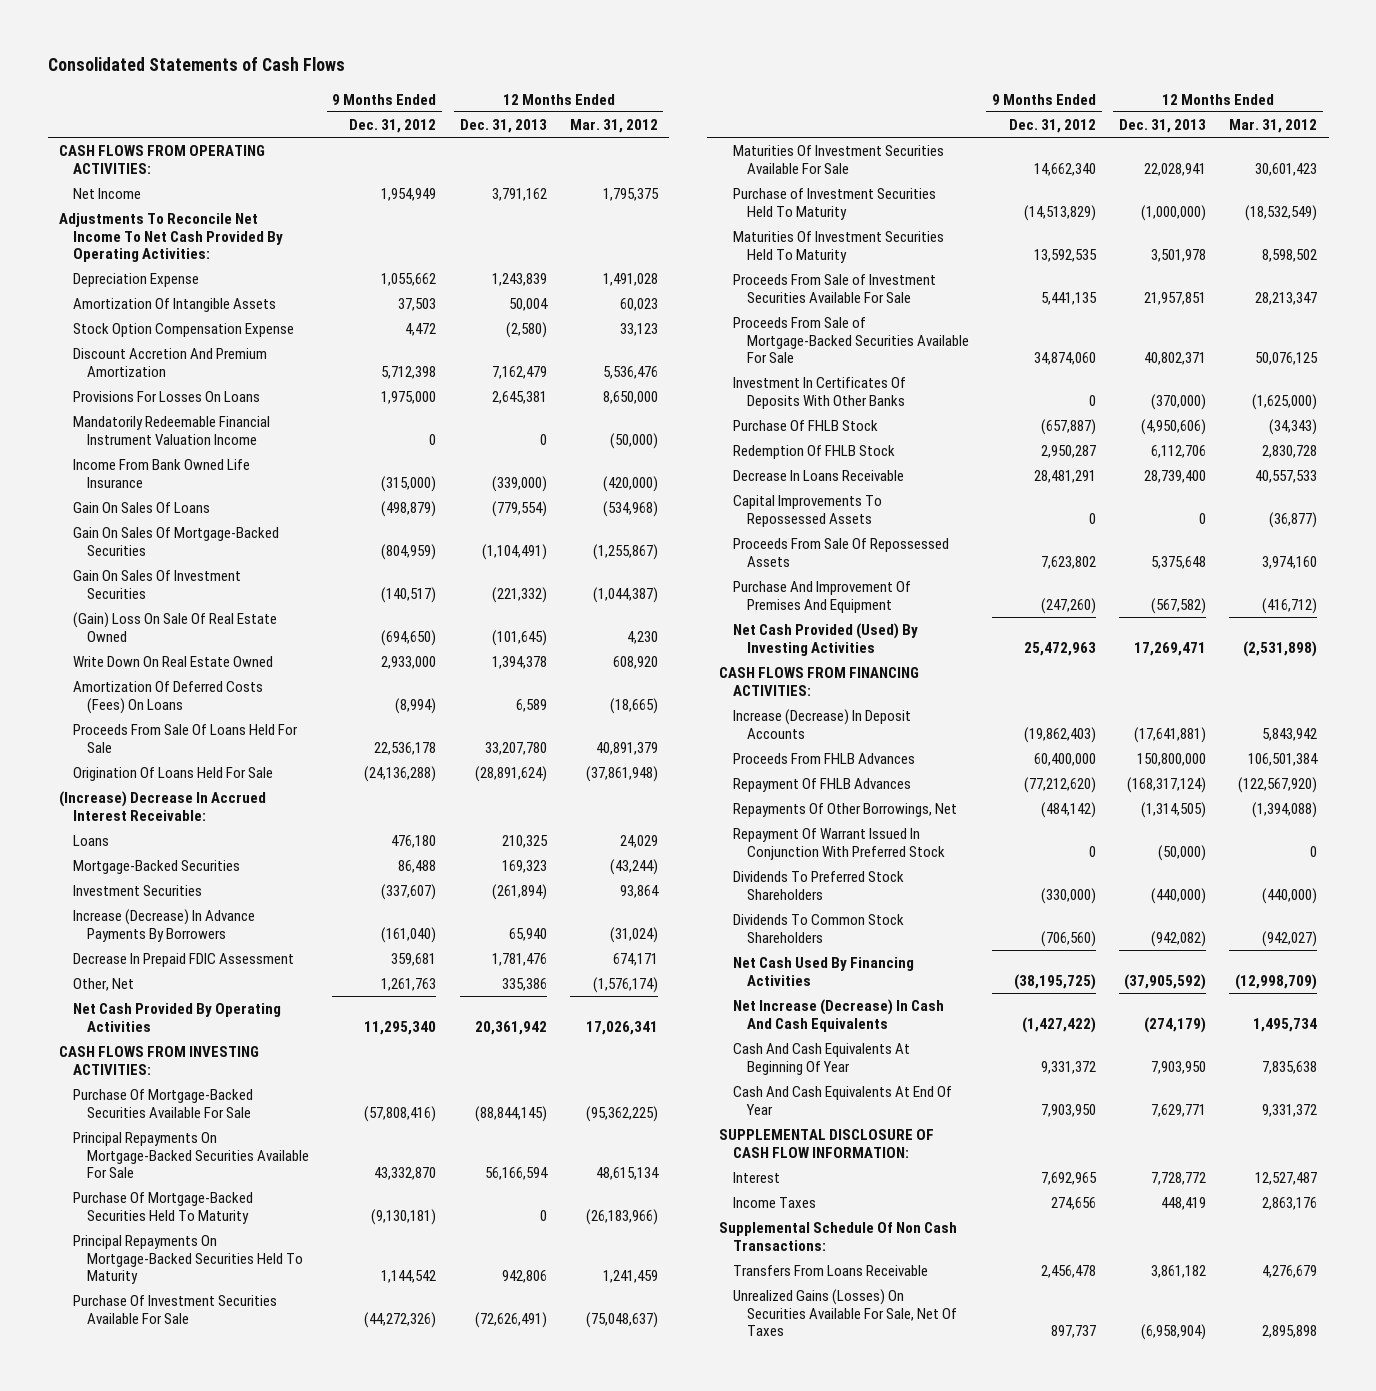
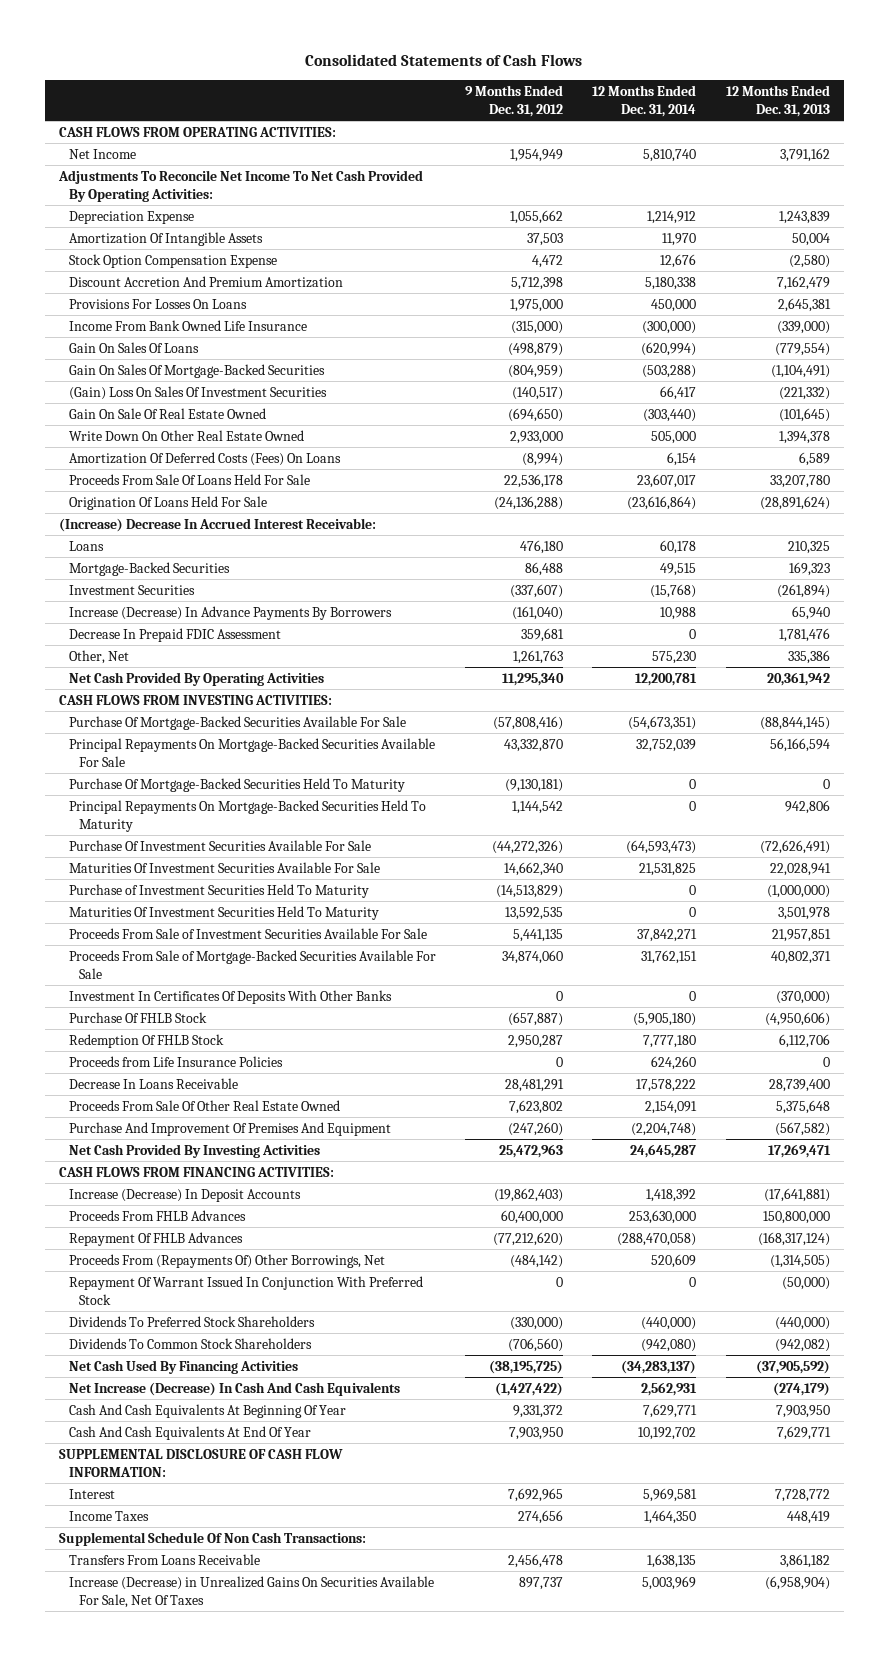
[569,118,658,133] Mar. 31, 2012 -> none
none -> [592,85,697,117] 12 Months Ended Dec. 31, 2014
[73,416,271,445] Mandatorily Redeemable Financial Instrument Valuation Income -> none
[73,570,242,599] Gain On Sales Of Investment Securities -> [69,385,328,400] (Gain) Loss On Sales Of Investment Securities
[73,612,278,642] (Gain) Loss On Sale Of Real Estate Owned -> [69,407,267,419] Gain On Sale Of Real Estate Owned
[73,656,274,668] Write Down On Real Estate Owned -> [69,429,305,441] Write Down On Other Real Estate Owned
none -> [69,1055,284,1067] Proceeds from Life Insurance Policies
[732,495,882,527] Capital Improvements To Repossessed Assets -> none
[732,538,949,567] Proceeds From Sale Of Repossessed Assets -> [69,1099,341,1111] Proceeds From Sale Of Other Real Estate Owned
[732,623,918,656] Net Cash Provided (Used) By Investing Activities -> [69,1143,321,1158] Net Cash Provided By Investing Activities
[732,803,957,818] Repayments Of Other Borrowings, Net -> [69,1253,386,1268] Proceeds From (Repayments Of) Other Borrowings, Net
[732,1289,957,1337] Unrealized Gains (Losses) On Securities Available For Sale, Net Of Taxes -> [69,1575,435,1608] Increase (Decrease) in Unrealized Gains On Securities Available For Sale, Net Of Taxes

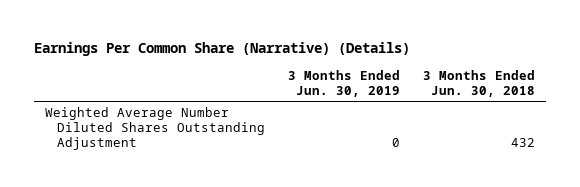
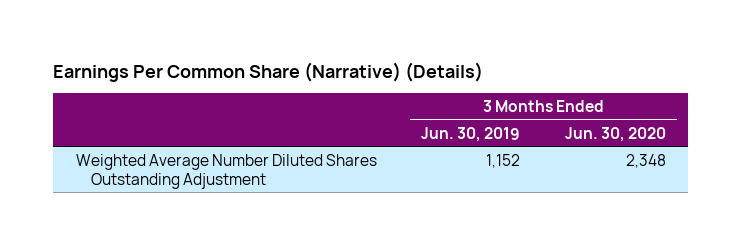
[422,70,535,98] 3 Months Ended Jun. 30, 2018 -> none
none -> [565,126,667,142] Jun. 30, 2020
[391,137,400,147] 0 -> [486,153,521,168] 1,152

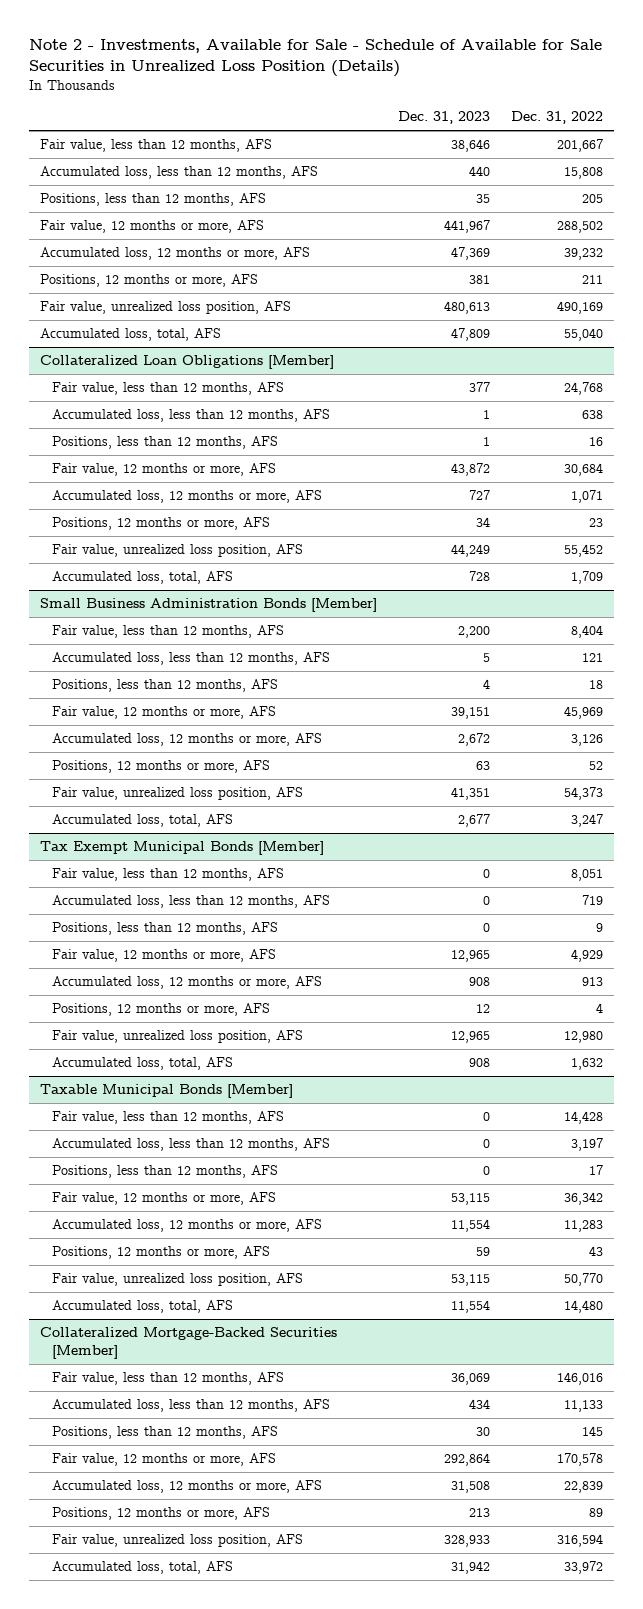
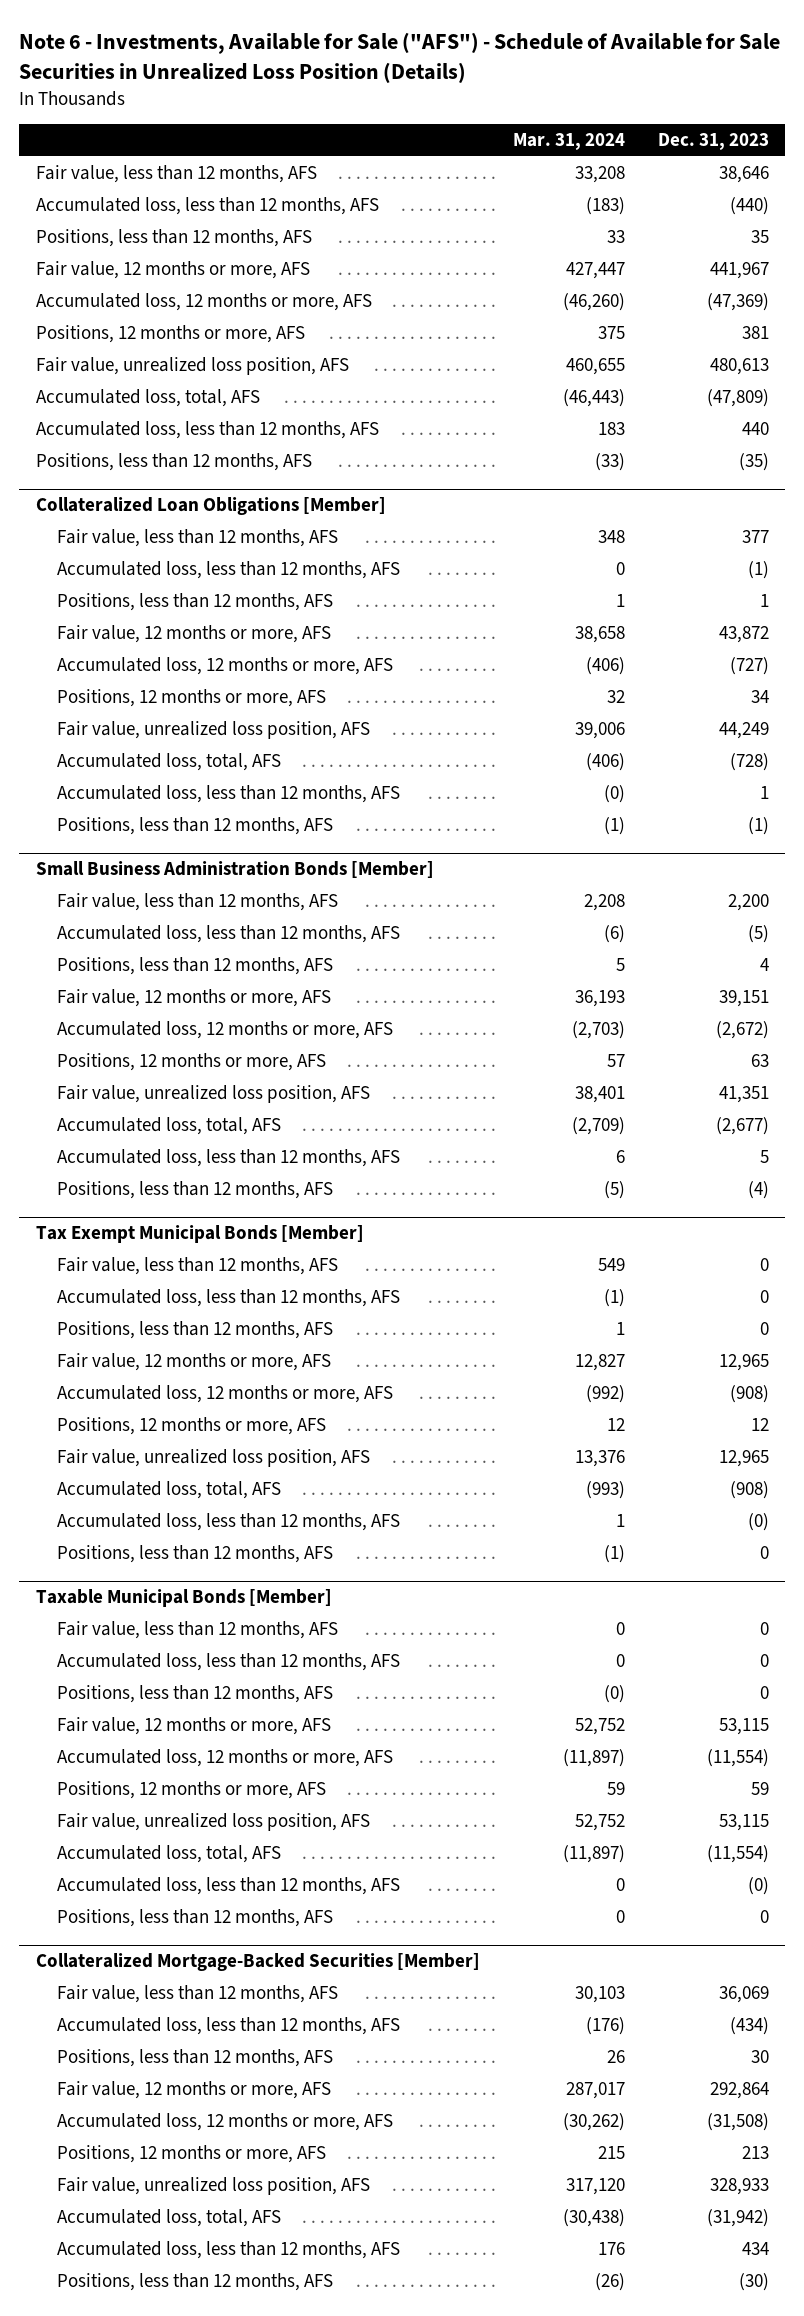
[28,38,602,78] Note 2 - Investments, Available for Sale - Schedule of Available for Sale Securities in Unrealized Loss Position (Details) -> [19,32,781,83] Note 6 - Investments, Available for Sale ("AFS") - Schedule of Available for Sale Securities in Unrealized Loss Position (Details)
[511,111,604,125] Dec. 31, 2022 -> none
none -> [512,133,625,151] Mar. 31, 2024
none -> [35,197,379,216] Accumulated loss, less than 12 months, AFS
[450,247,490,261] 47,369 -> [706,293,769,312] (47,369)
[450,328,490,342] 47,809 -> [706,389,769,408] (47,809)
[39,166,318,180] Accumulated loss, less than 12 months, AFS -> [35,421,379,440] Accumulated loss, less than 12 months, AFS
none -> [35,453,312,472] Positions, less than 12 months, AFS
none -> [56,561,400,580] Accumulated loss, less than 12 months, AFS
[468,490,490,501] 727 -> [729,657,769,676] (727)
[468,571,490,582] 728 -> [729,753,769,772] (728)
[51,409,330,423] Accumulated loss, less than 12 months, AFS -> [56,785,400,804] Accumulated loss, less than 12 months, AFS
none -> [56,817,333,836] Positions, less than 12 months, AFS
none -> [56,925,400,944] Accumulated loss, less than 12 months, AFS
[457,733,490,747] 2,672 -> [715,1021,769,1040] (2,672)
[457,814,490,828] 2,677 -> [715,1117,769,1136] (2,677)
[51,652,330,666] Accumulated loss, less than 12 months, AFS -> [56,1149,400,1168] Accumulated loss, less than 12 months, AFS
none -> [56,1181,333,1200] Positions, less than 12 months, AFS
[468,977,490,987] 908 -> [729,1385,769,1404] (908)
[468,1058,490,1068] 908 -> [729,1481,769,1500] (908)
none -> [56,1513,400,1532] Accumulated loss, less than 12 months, AFS
none -> [56,1545,333,1564] Positions, less than 12 months, AFS
[450,1219,490,1233] 11,554 -> [706,1749,769,1768] (11,554)
[450,1300,490,1314] 11,554 -> [706,1845,769,1864] (11,554)
none -> [56,1877,400,1896] Accumulated loss, less than 12 months, AFS
none -> [56,1909,333,1928] Positions, less than 12 months, AFS
none -> [56,2017,400,2036] Accumulated loss, less than 12 months, AFS
[450,1481,490,1494] 31,508 -> [706,2113,769,2132] (31,508)
[450,1561,490,1575] 31,942 -> [706,2209,769,2228] (31,942)
[51,1399,330,1413] Accumulated loss, less than 12 months, AFS -> [56,2241,400,2260] Accumulated loss, less than 12 months, AFS
none -> [56,2273,333,2292] Positions, less than 12 months, AFS

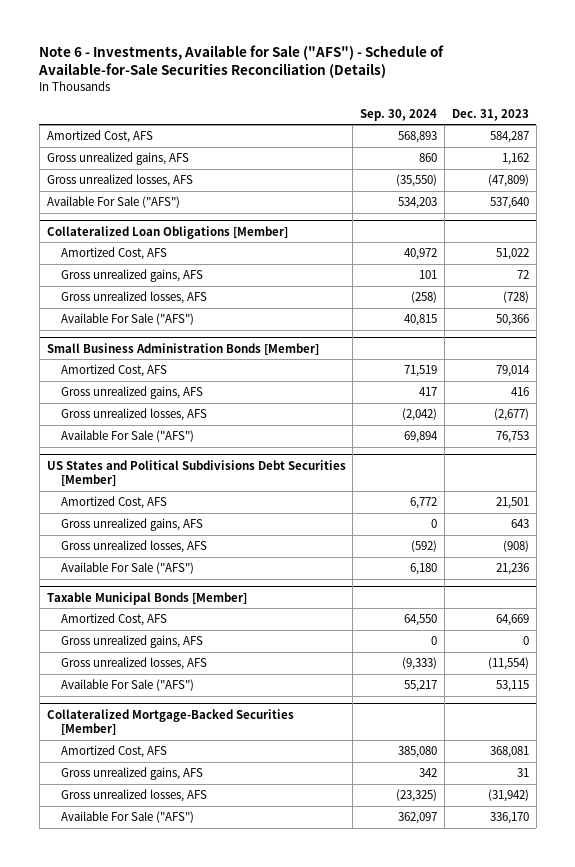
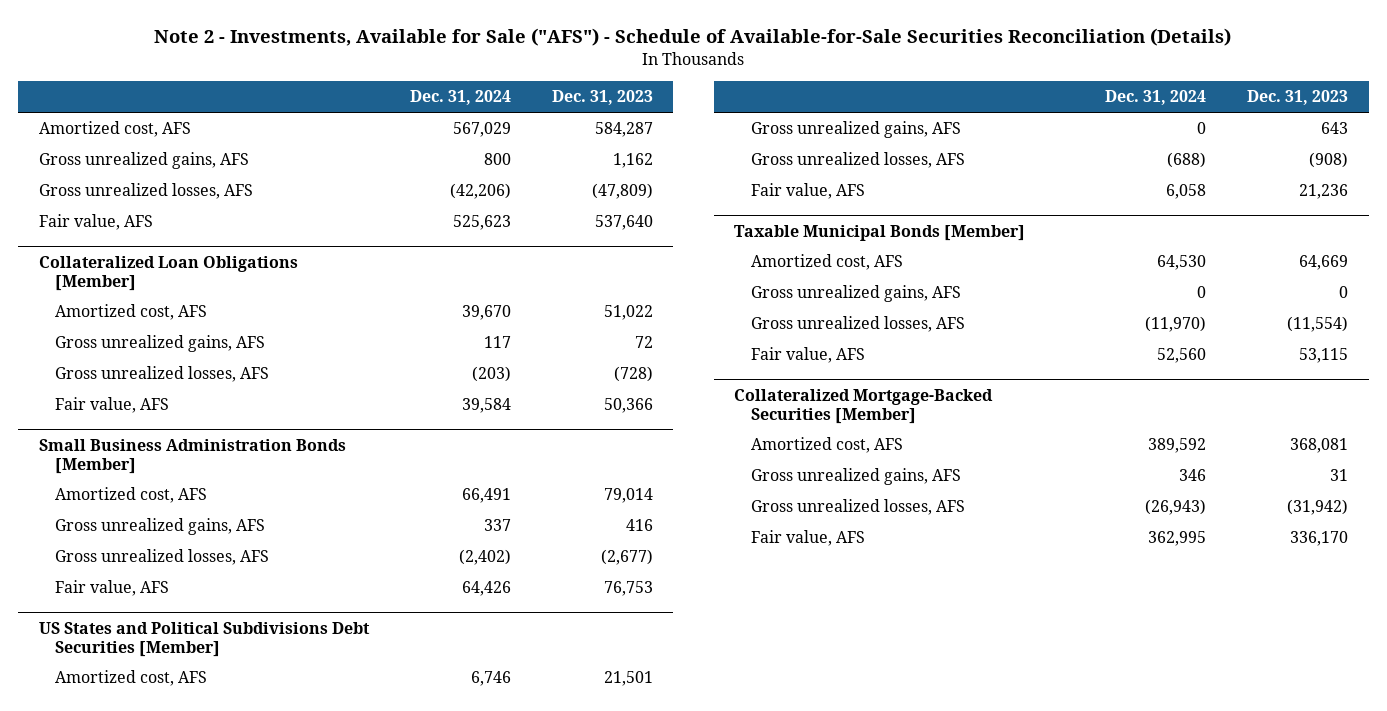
[38,45,445,79] Note 6 - Investments, Available for Sale ("AFS") - Schedule of Available-for-Sale Securities Reconciliation (Details) -> [154,28,1232,47] Note 2 - Investments, Available for Sale ("AFS") - Schedule of Available-for-Sale Securities Reconciliation (Details)
[360,108,438,121] Sep. 30, 2024 -> none
none -> [409,90,511,106] Dec. 31, 2024
[46,130,153,144] Amortized Cost, AFS -> [38,121,191,138] Amortized cost, AFS
[46,196,180,209] Available For Sale ("AFS") -> [38,214,153,231] Fair value, AFS
[60,247,167,261] Amortized Cost, AFS -> [55,304,208,321] Amortized cost, AFS
[60,313,194,326] Available For Sale ("AFS") -> [55,397,170,414] Fair value, AFS
[60,364,167,378] Amortized Cost, AFS -> [55,487,208,504] Amortized cost, AFS
[60,430,194,443] Available For Sale ("AFS") -> [55,580,170,597] Fair value, AFS
[60,496,167,510] Amortized Cost, AFS -> [55,670,208,687] Amortized cost, AFS
[60,562,194,575] Available For Sale ("AFS") -> [750,183,865,200] Fair value, AFS
[60,613,167,627] Amortized Cost, AFS -> [750,254,903,271] Amortized cost, AFS
[60,679,194,692] Available For Sale ("AFS") -> [750,347,865,364] Fair value, AFS
[60,745,167,759] Amortized Cost, AFS -> [750,437,903,454] Amortized cost, AFS
[60,811,194,824] Available For Sale ("AFS") -> [750,530,865,547] Fair value, AFS

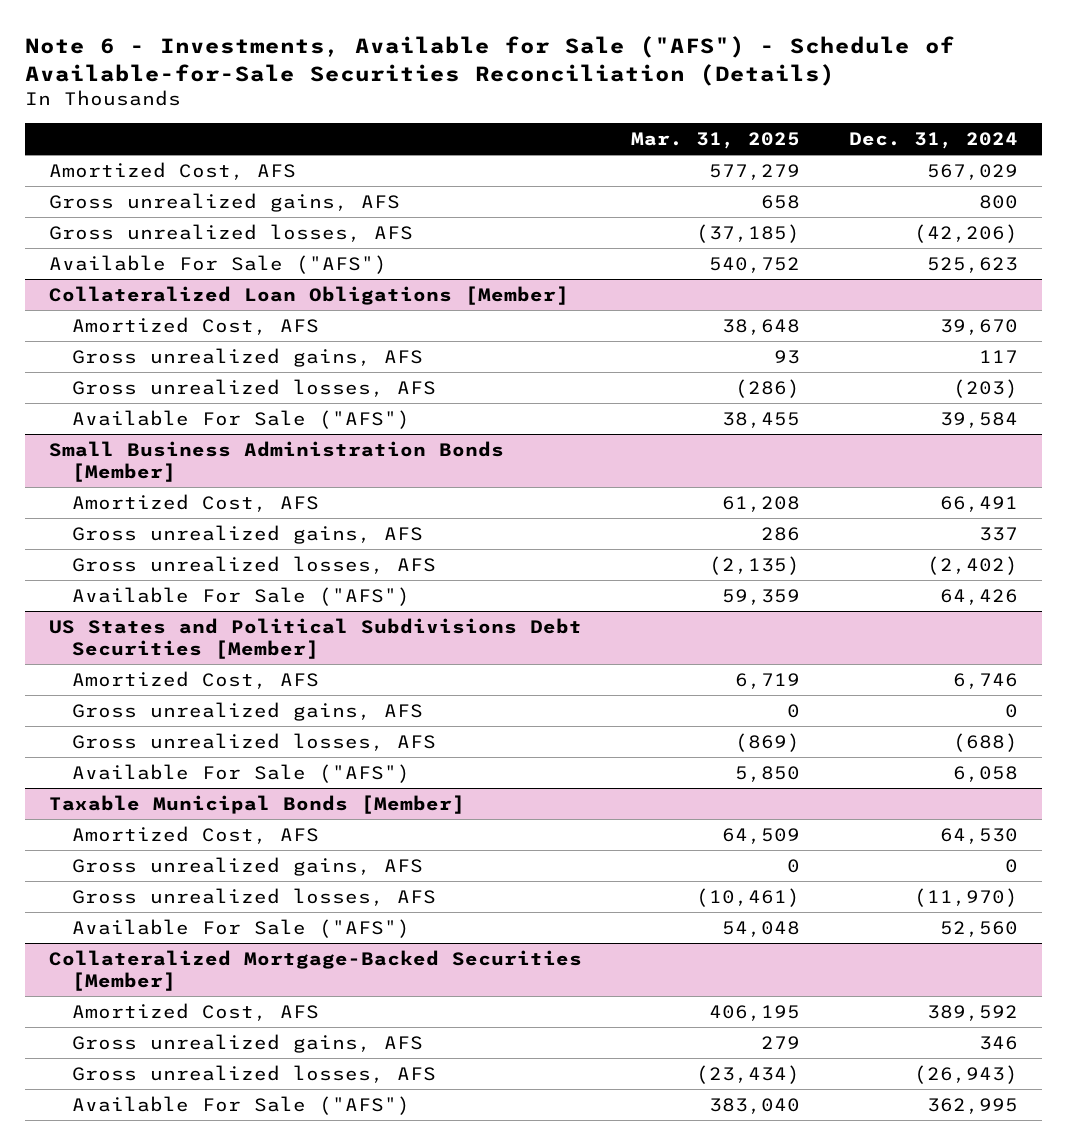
[154,28,1232,47] Note 2 - Investments, Available for Sale ("AFS") - Schedule of Available-for-Sale Securities Reconciliation (Details) -> [24,35,955,86] Note 6 - Investments, Available for Sale ("AFS") - Schedule of Available-for-Sale Securities Reconciliation (Details)
[551,90,653,106] Dec. 31, 2023 -> none
none -> [630,131,800,149] Mar. 31, 2025
[38,121,191,138] Amortized cost, AFS -> [49,161,297,180] Amortized Cost, AFS
[38,214,153,231] Fair value, AFS -> [49,254,388,274] Available For Sale ("AFS")
[55,304,208,321] Amortized cost, AFS -> [72,316,320,335] Amortized Cost, AFS
[55,397,170,414] Fair value, AFS -> [72,409,411,429] Available For Sale ("AFS")
[55,487,208,504] Amortized cost, AFS -> [72,493,320,512] Amortized Cost, AFS
[55,580,170,597] Fair value, AFS -> [72,586,411,606] Available For Sale ("AFS")
[55,670,208,687] Amortized cost, AFS -> [72,670,320,689] Amortized Cost, AFS
[750,183,865,200] Fair value, AFS -> [72,763,411,783] Available For Sale ("AFS")
[750,254,903,271] Amortized cost, AFS -> [72,825,320,844] Amortized Cost, AFS
[750,347,865,364] Fair value, AFS -> [72,918,411,938] Available For Sale ("AFS")
[750,437,903,454] Amortized cost, AFS -> [72,1002,320,1021] Amortized Cost, AFS
[750,530,865,547] Fair value, AFS -> [72,1095,411,1115] Available For Sale ("AFS")

